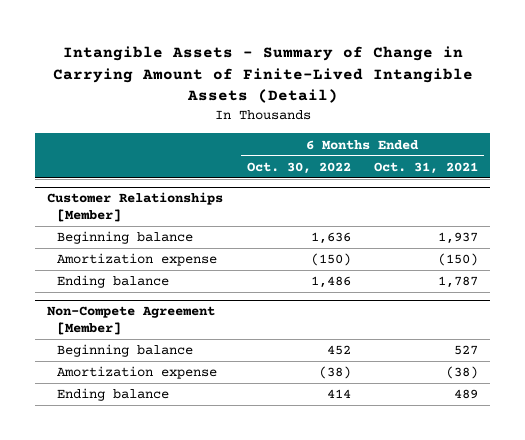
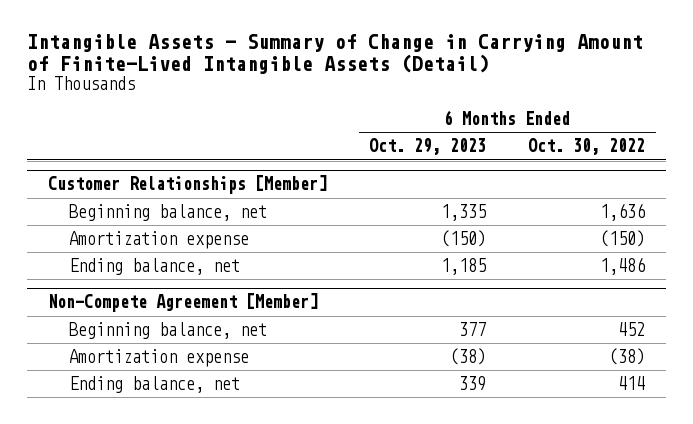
[374,161,479,174] Oct. 31, 2021 -> none
none -> [369,138,487,156] Oct. 29, 2023
[57,231,194,245] Beginning balance -> [68,204,267,222] Beginning balance, net
[57,275,170,289] Ending balance -> [68,258,240,276] Ending balance, net
[57,344,194,358] Beginning balance -> [68,322,267,340] Beginning balance, net
[57,388,170,402] Ending balance -> [68,376,240,394] Ending balance, net

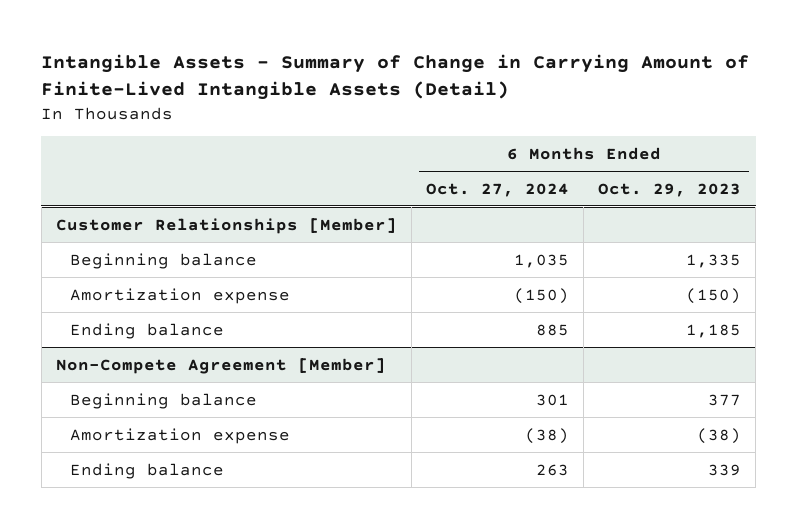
[528,138,646,156] Oct. 30, 2022 -> none
none -> [426,182,570,197] Oct. 27, 2024
[68,204,267,222] Beginning balance, net -> [69,252,257,269] Beginning balance
[68,258,240,276] Ending balance, net -> [69,322,224,339] Ending balance
[68,322,267,340] Beginning balance, net -> [69,392,257,409] Beginning balance
[68,376,240,394] Ending balance, net -> [69,462,224,479] Ending balance

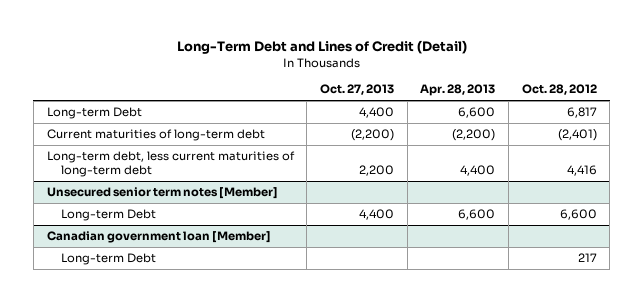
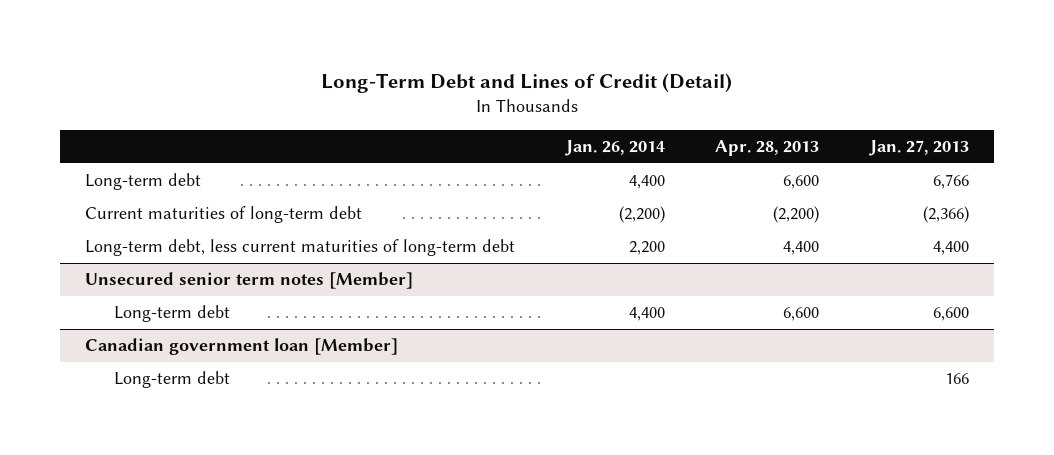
[319,84,394,96] Oct. 27, 2013 -> none
[521,84,597,96] Oct. 28, 2012 -> none
none -> [564,140,665,157] Jan. 26, 2014
none -> [869,140,970,157] Jan. 27, 2013
[46,107,142,120] Long-term Debt -> [85,173,202,191] Long-term debt
[61,209,157,222] Long-term Debt -> [113,305,230,323] Long-term debt
[61,253,157,266] Long-term Debt -> [113,371,230,389] Long-term debt

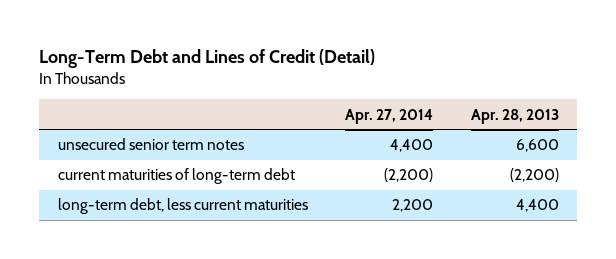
[564,140,665,157] Jan. 26, 2014 -> none
[869,140,970,157] Jan. 27, 2013 -> none
none -> [345,108,434,124] Apr. 27, 2014
[85,272,414,290] Unsecured senior term notes [Member] -> none
[113,305,230,323] Long-term debt -> none
[85,338,399,356] Canadian government loan [Member] -> none
[113,371,230,389] Long-term debt -> none
[85,173,202,191] Long-term debt -> [57,138,244,151] unsecured senior term notes
[85,206,363,224] Current maturities of long-term debt -> [57,168,295,185] current maturities of long-term debt
[85,239,516,257] Long-term debt, less current maturities of long-term debt -> [57,198,308,215] long-term debt, less current maturities

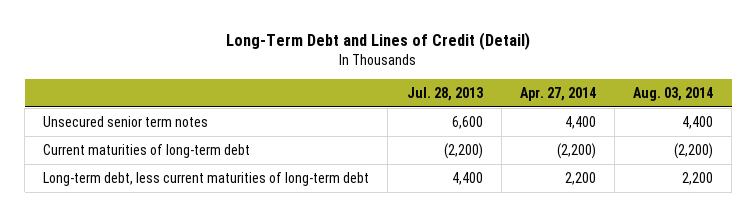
[470,108,559,124] Apr. 28, 2013 -> none
none -> [406,86,483,101] Jul. 28, 2013
none -> [633,86,714,101] Aug. 03, 2014
[57,138,244,151] unsecured senior term notes -> [43,115,209,127] Unsecured senior term notes
[57,168,295,185] current maturities of long-term debt -> [43,143,251,158] Current maturities of long-term debt
[57,198,308,215] long-term debt, less current maturities -> [43,171,370,186] Long-term debt, less current maturities of long-term debt

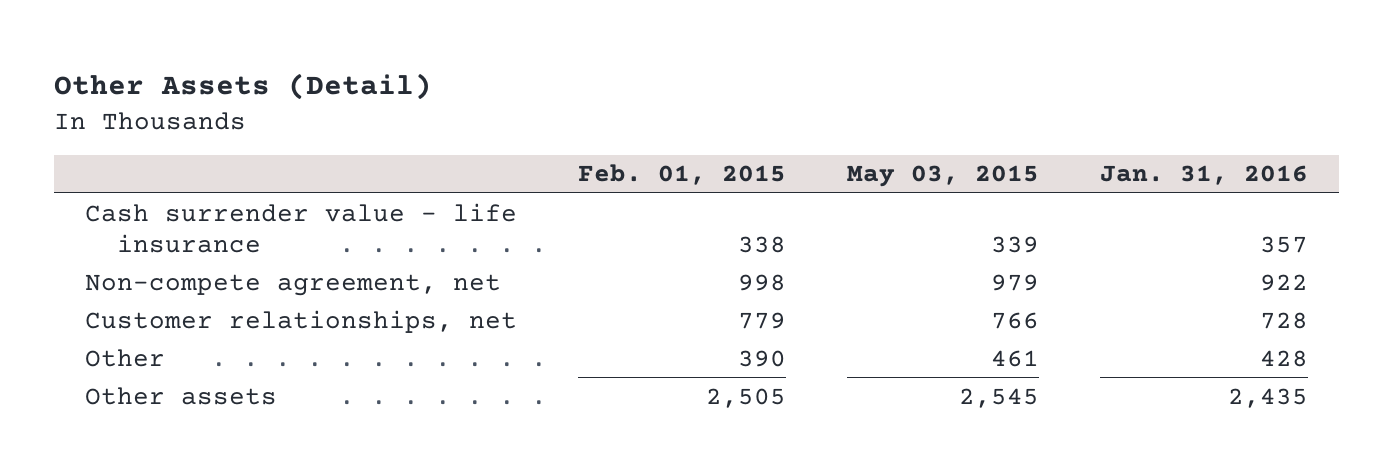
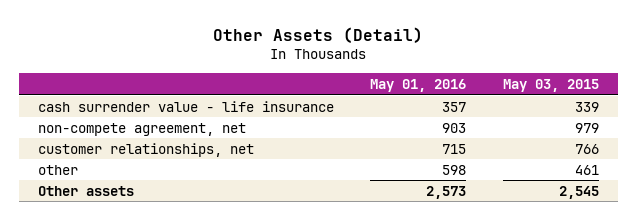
[577,164,786,186] Feb. 01, 2015 -> none
[1100,165,1309,186] Jan. 31, 2016 -> none
none -> [370,78,467,92] May 01, 2016
[84,202,517,253] Cash surrender value - life insurance -> [37,100,334,112] cash surrender value - life insurance
[84,273,501,296] Non-compete agreement, net -> [37,122,246,136] non-compete agreement, net
[84,309,517,333] Customer relationships, net -> [37,142,254,157] customer relationships, net
[84,348,165,367] Other -> [37,164,78,175] other

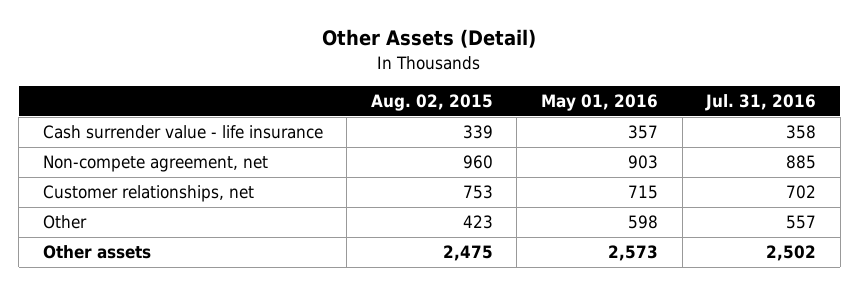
[503,78,600,92] May 03, 2015 -> none
none -> [370,94,493,112] Aug. 02, 2015
none -> [705,94,817,112] Jul. 31, 2016
[37,100,334,112] cash surrender value - life insurance -> [42,125,323,140] Cash surrender value - life insurance
[37,122,246,136] non-compete agreement, net -> [42,155,268,173] Non-compete agreement, net
[37,142,254,157] customer relationships, net -> [42,185,254,203] Customer relationships, net
[37,164,78,175] other -> [42,215,87,230] Other

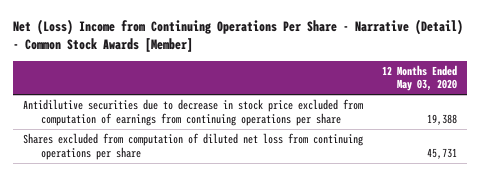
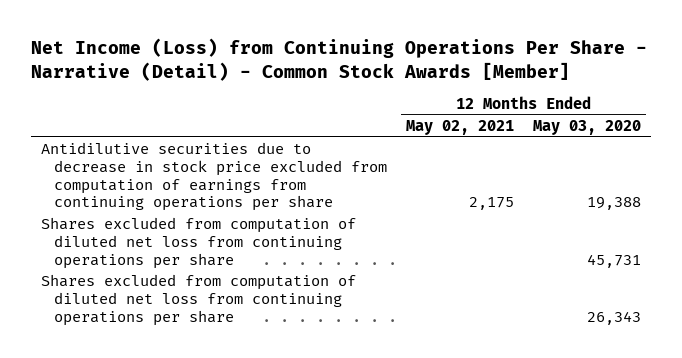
[13,19,464,53] Net (Loss) Income from Continuing Operations Per Share - Narrative (Detail) - Common Stock Awards [Member] -> [31,38,648,81] Net Income (Loss) from Continuing Operations Per Share - Narrative (Detail) - Common Stock Awards [Member]
none -> [406,119,515,135] May 02, 2021
none -> [40,274,356,326] Shares excluded from computation of diluted net loss from continuing operations per share

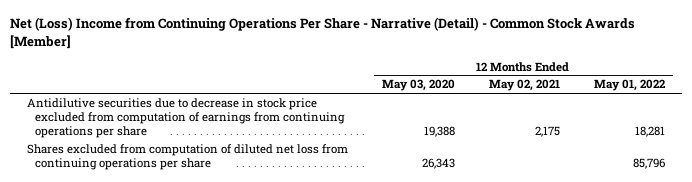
[31,38,648,81] Net Income (Loss) from Continuing Operations Per Share - Narrative (Detail) - Common Stock Awards [Member] -> [10,17,636,50] Net (Loss) Income from Continuing Operations Per Share - Narrative (Detail) - Common Stock Awards [Member]
none -> [593,79,665,92] May 01, 2022
[40,217,356,269] Shares excluded from computation of diluted net loss from continuing operations per share -> none

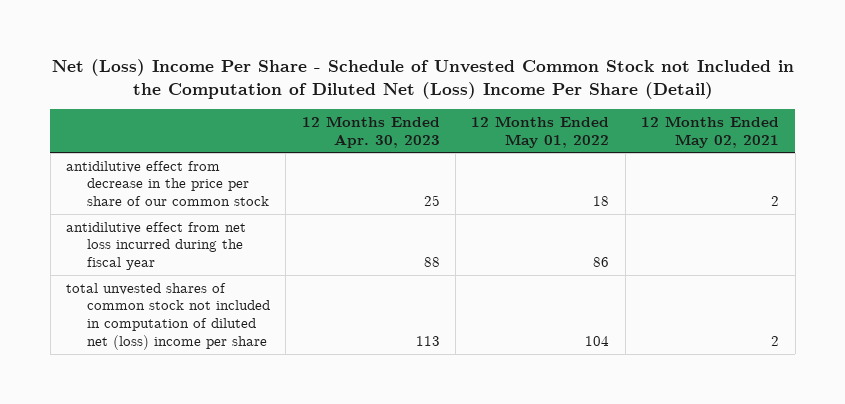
[10,17,636,50] Net (Loss) Income from Continuing Operations Per Share - Narrative (Detail) - Common Stock Awards [Member] -> [51,59,794,99] Net (Loss) Income Per Share - Schedule of Unvested Common Stock not Included in the Computation of Diluted Net (Loss) Income Per Share (Detail)
[382,79,456,92] May 03, 2020 -> none
none -> [301,115,440,148] 12 Months Ended Apr. 30, 2023
[27,144,349,171] Shares excluded from computation of diluted net loss from continuing operations per share -> none
[27,98,346,139] Antidilutive securities due to decrease in stock price excluded from computation of earnings from continuing operations per share -> [66,160,269,207] antidilutive effect from decrease in the price per share of our common stock
[534,126,560,138] 2,175 -> [771,196,780,207] 2
[634,126,665,138] 18,281 -> [593,196,610,207] 18
none -> [66,221,247,271] antidilutive effect from net loss incurred during the fiscal year
none -> [66,282,270,351] total unvested shares of common stock not included in computation of diluted net (loss) income per share

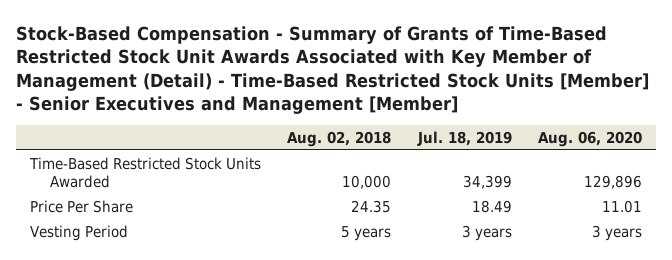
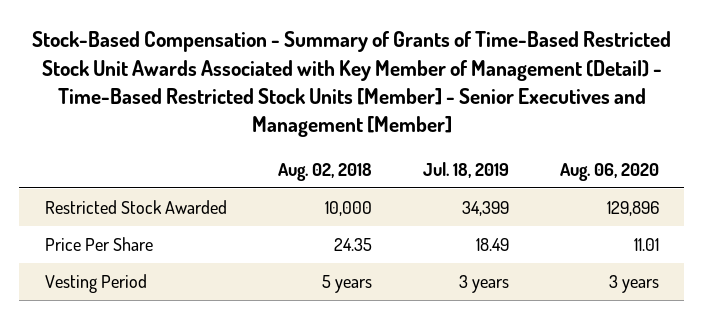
[28,156,261,189] Time-Based Restricted Stock Units Awarded -> [44,200,227,215] Restricted Stock Awarded

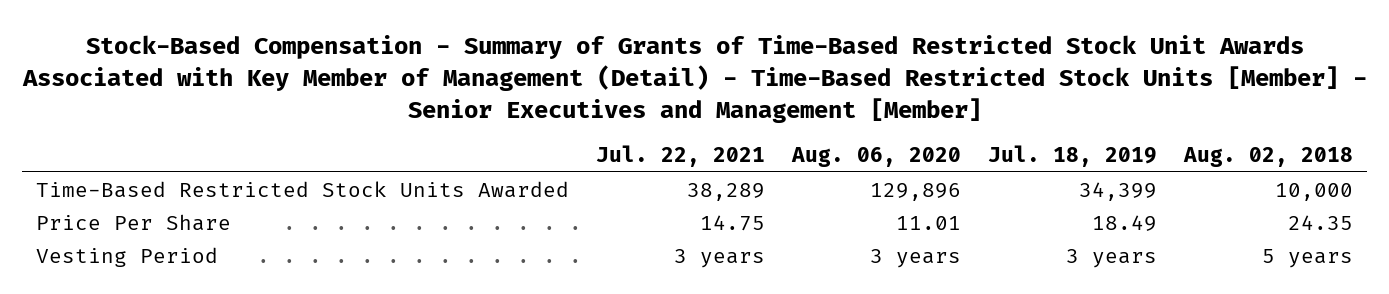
none -> [595,145,765,168] Jul. 22, 2021
[44,200,227,215] Restricted Stock Awarded -> [35,180,569,198] Time-Based Restricted Stock Units Awarded

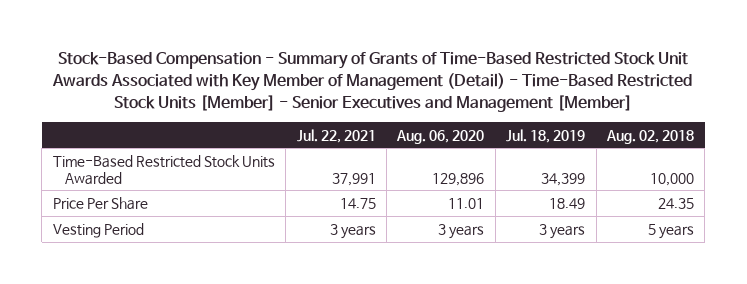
[686,182,765,201] 38,289 -> [331,172,376,186] 37,991

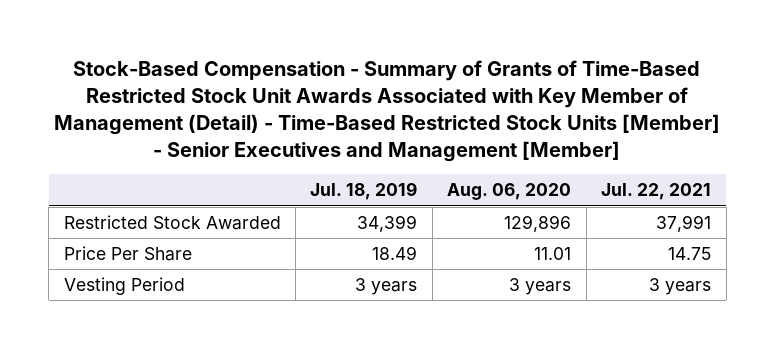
[606,129,695,144] Aug. 02, 2018 -> none
[52,154,275,185] Time-Based Restricted Stock Units Awarded -> [63,215,281,231] Restricted Stock Awarded

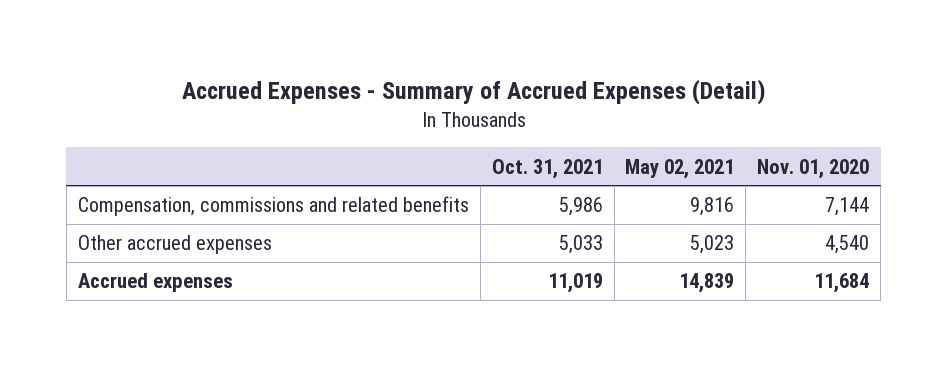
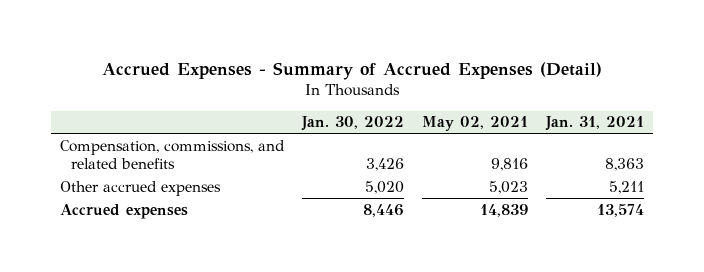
[491,158,603,179] Oct. 31, 2021 -> none
[757,158,870,179] Nov. 01, 2020 -> none
none -> [301,116,405,132] Jan. 30, 2022
none -> [545,116,645,132] Jan. 31, 2021
[77,196,469,217] Compensation, commissions and related benefits -> [60,139,286,170] Compensation, commissions, and related benefits

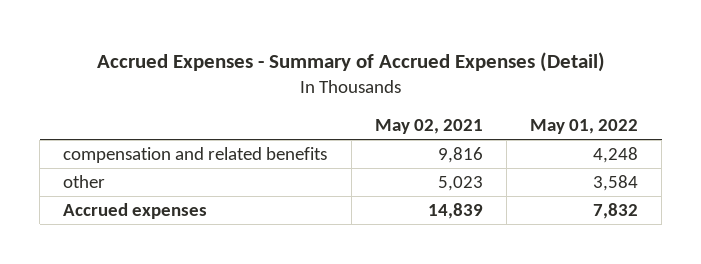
[301,116,405,132] Jan. 30, 2022 -> none
[545,116,645,132] Jan. 31, 2021 -> none
none -> [529,119,638,135] May 01, 2022
[60,139,286,170] Compensation, commissions, and related benefits -> [63,146,328,163] compensation and related benefits
[60,180,222,196] Other accrued expenses -> [63,174,106,188] other

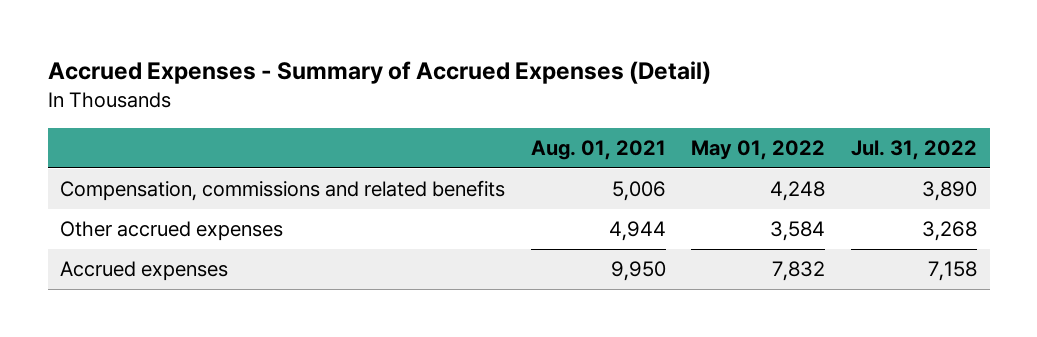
[374,119,483,135] May 02, 2021 -> none
none -> [530,140,666,161] Aug. 01, 2021
none -> [850,140,977,161] Jul. 31, 2022
[63,146,328,163] compensation and related benefits -> [60,180,506,202] Compensation, commissions and related benefits
[63,174,106,188] other -> [60,221,284,242] Other accrued expenses

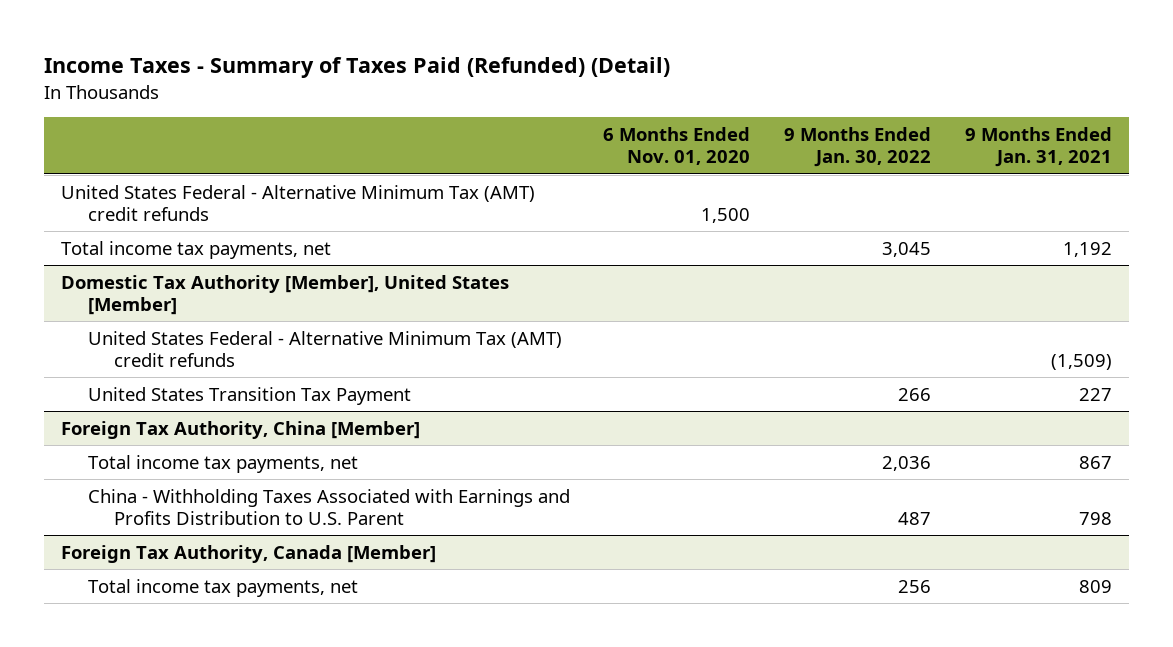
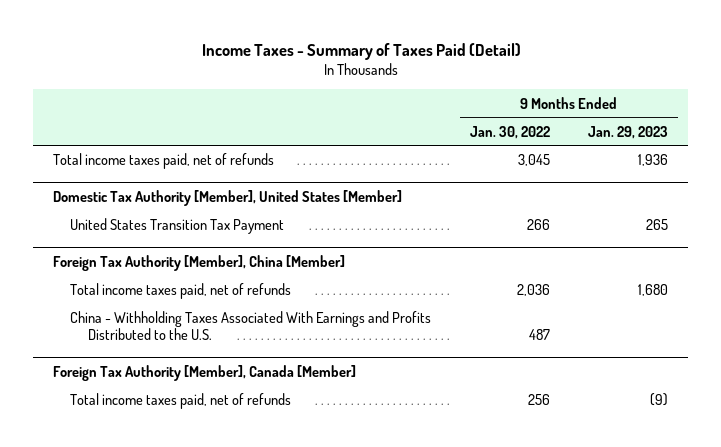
[44,57,671,79] Income Taxes - Summary of Taxes Paid (Refunded) (Detail) -> [201,42,521,60] Income Taxes - Summary of Taxes Paid (Detail)
[603,127,751,166] 6 Months Ended Nov. 01, 2020 -> none
[964,127,1112,168] 9 Months Ended Jan. 31, 2021 -> none
none -> [588,125,669,139] Jan. 29, 2023
[61,184,536,221] United States Federal - Alternative Minimum Tax (AMT) credit refunds -> none
[61,240,332,259] Total income tax payments, net -> [52,153,274,170] Total income taxes paid, net of refunds
[87,330,562,367] United States Federal - Alternative Minimum Tax (AMT) credit refunds -> none
[61,420,421,439] Foreign Tax Authority, China [Member] -> [52,254,345,271] Foreign Tax Authority [Member], China [Member]
[87,454,358,473] Total income tax payments, net -> [70,283,292,300] Total income taxes paid, net of refunds
[87,488,570,525] China - Withholding Taxes Associated with Earnings and Profits Distribution to U.S. Parent -> [70,311,432,341] China - Withholding Taxes Associated With Earnings and Profits Distributed to the U.S.
[61,544,437,563] Foreign Tax Authority, Canada [Member] -> [52,364,356,381] Foreign Tax Authority [Member], Canada [Member]
[87,578,358,597] Total income tax payments, net -> [70,393,292,410] Total income taxes paid, net of refunds

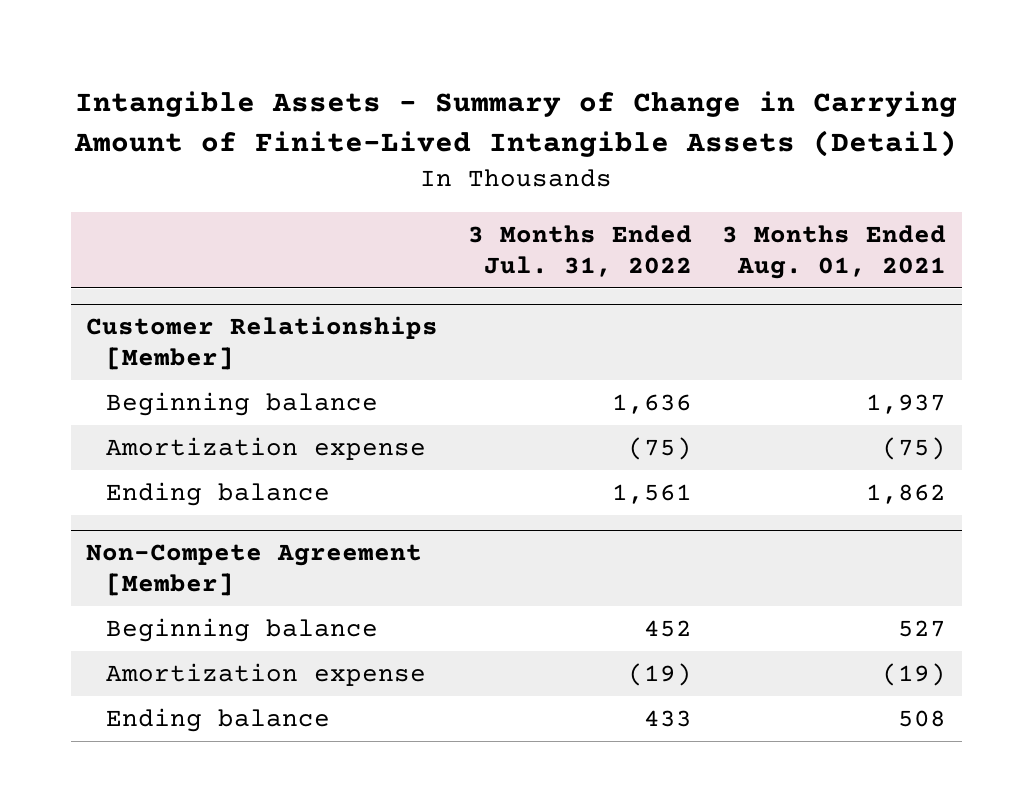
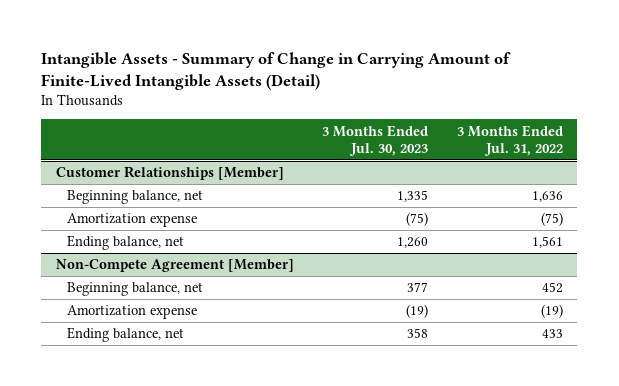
[722,225,947,279] 3 Months Ended Aug. 01, 2021 -> none
none -> [322,124,429,157] 3 Months Ended Jul. 30, 2023
[106,391,379,416] Beginning balance -> [67,190,204,205] Beginning balance, net
[106,481,331,506] Ending balance -> [67,235,185,251] Ending balance, net
[106,617,379,642] Beginning balance -> [67,282,204,297] Beginning balance, net
[106,707,331,732] Ending balance -> [67,327,185,343] Ending balance, net

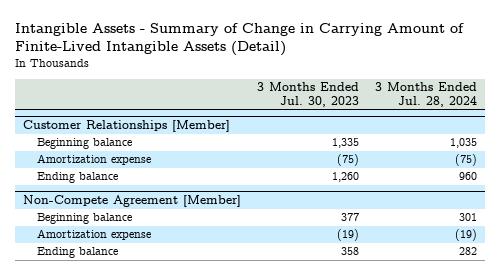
[456,124,563,157] 3 Months Ended Jul. 31, 2022 -> none
none -> [374,82,477,107] 3 Months Ended Jul. 28, 2024
[67,190,204,205] Beginning balance, net -> [36,138,132,150] Beginning balance
[67,235,185,251] Ending balance, net -> [36,172,118,184] Ending balance
[67,282,204,297] Beginning balance, net -> [36,213,132,225] Beginning balance
[67,327,185,343] Ending balance, net -> [36,247,118,259] Ending balance

